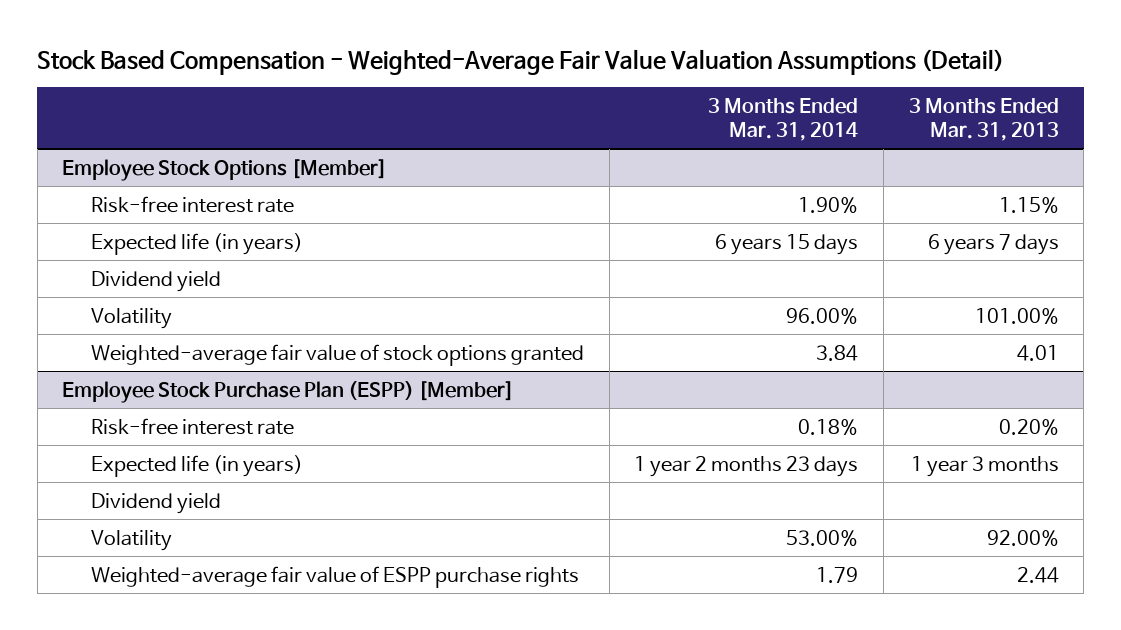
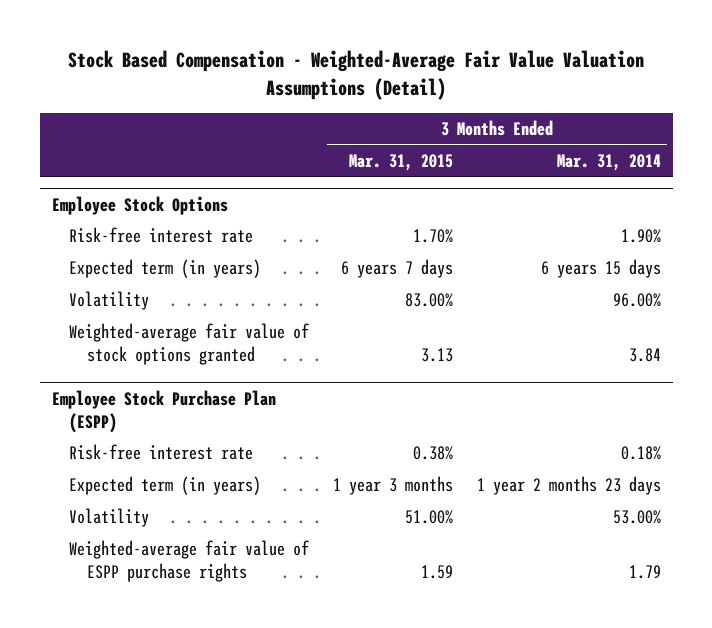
[908,97,1059,141] 3 Months Ended Mar. 31, 2013 -> none
none -> [348,153,453,171] Mar. 31, 2015
[62,158,388,181] Employee Stock Options [Member] -> [51,195,228,215] Employee Stock Options
[91,270,222,292] Dividend yield -> none
[91,232,304,255] Expected life (in years) -> [69,259,262,279] Expected term (in years)
[62,380,515,403] Employee Stock Purchase Plan (ESPP) [Member] -> [51,389,276,433] Employee Stock Purchase Plan (ESPP)
[91,492,222,514] Dividend yield -> none
[91,454,304,477] Expected life (in years) -> [69,476,262,496] Expected term (in years)

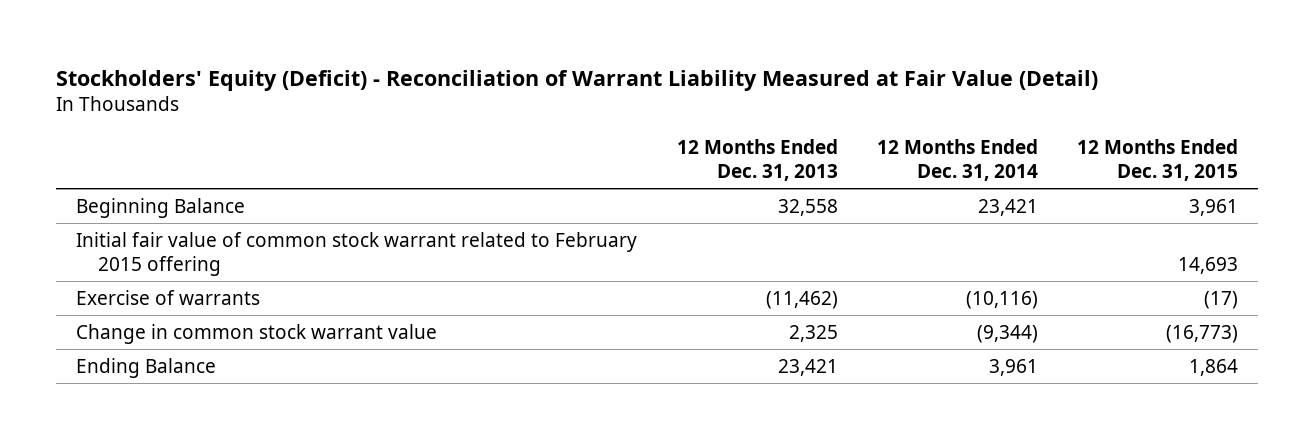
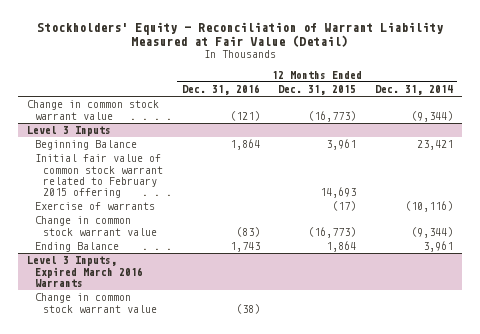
[56,69,1099,91] Stockholders' Equity (Deficit) - Reconciliation of Warrant Liability Measured at Fair Value (Detail) -> [37,22,444,48] Stockholders' Equity - Reconciliation of Warrant Liability Measured at Fair Value (Detail)
[676,138,838,181] 12 Months Ended Dec. 31, 2013 -> none
none -> [181,84,260,96] Dec. 31, 2016
none -> [27,100,160,120] Change in common stock warrant value
none -> [27,126,112,137] Level 3 Inputs
none -> [27,256,144,287] Level 3 Inputs, Expired March 2016 Warrants
none -> [35,293,158,313] Change in common stock warrant value

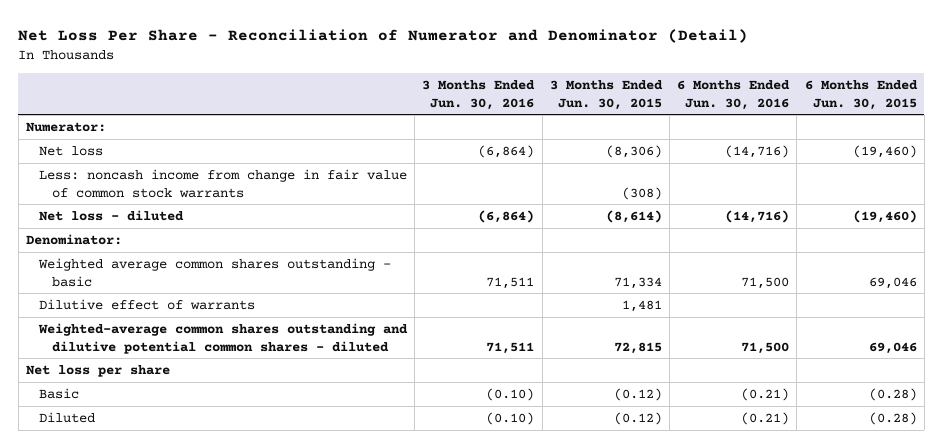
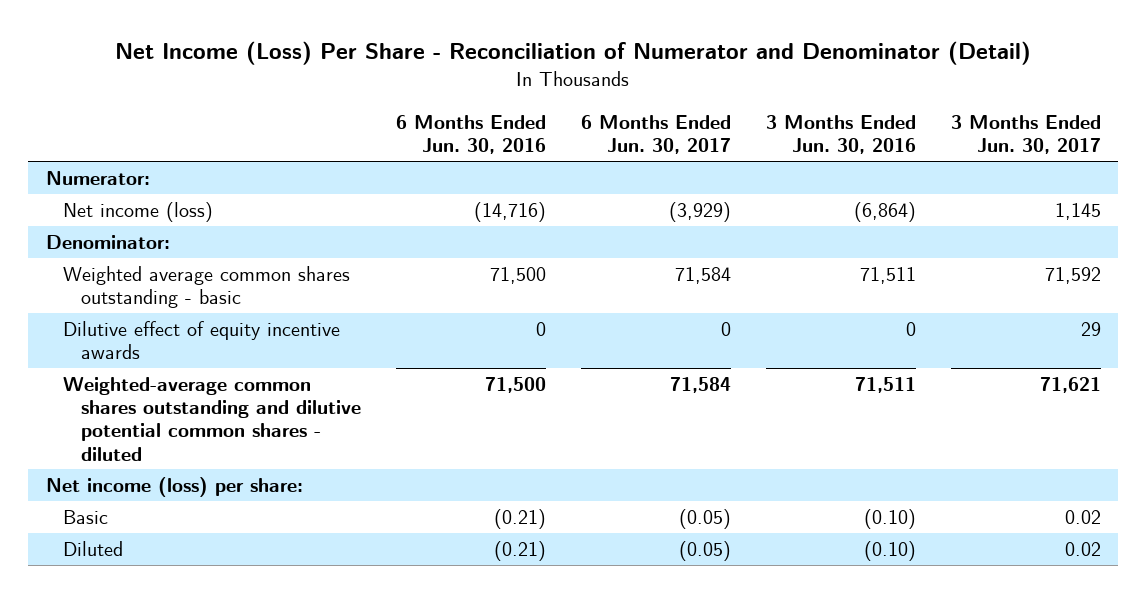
[18,28,749,43] Net Loss Per Share - Reconciliation of Numerator and Denominator (Detail) -> [115,41,1032,66] Net Income (Loss) Per Share - Reconciliation of Numerator and Denominator (Detail)
[549,79,663,110] 3 Months Ended Jun. 30, 2015 -> none
[804,79,918,110] 6 Months Ended Jun. 30, 2015 -> none
none -> [581,115,732,155] 6 Months Ended Jun. 30, 2017
none -> [950,115,1101,155] 3 Months Ended Jun. 30, 2017
[39,168,408,198] Less: noncash income from change in fair value of common stock warrants -> none
[39,209,185,221] Net loss - diluted -> none
[39,145,104,156] Net loss -> [63,201,214,222] Net income (loss)
[39,298,256,310] Dilutive effect of warrants -> none
none -> [63,320,341,360] Dilutive effect of equity incentive awards
[25,364,170,377] Net loss per share -> [45,476,303,497] Net income (loss) per share:

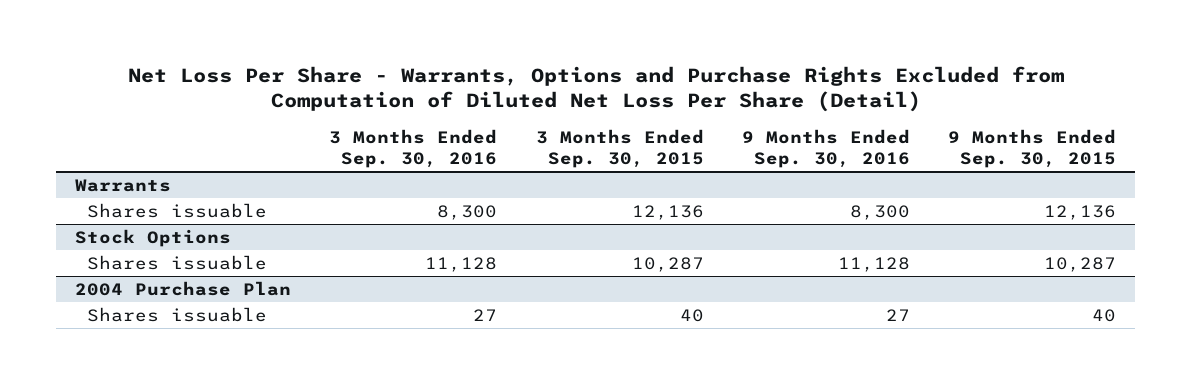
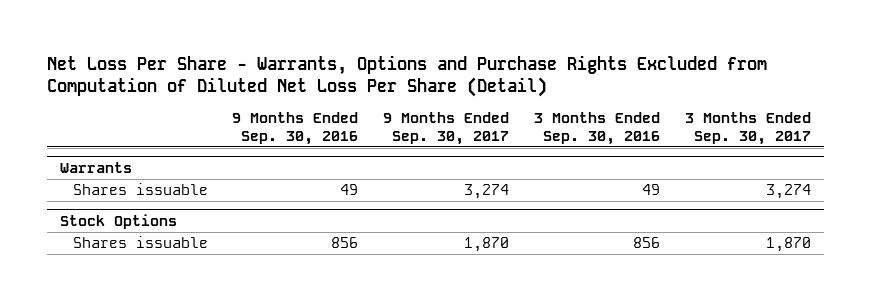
[535,129,704,169] 3 Months Ended Sep. 30, 2015 -> none
[948,129,1117,169] 9 Months Ended Sep. 30, 2015 -> none
none -> [383,111,510,145] 9 Months Ended Sep. 30, 2017
none -> [685,111,812,145] 3 Months Ended Sep. 30, 2017
[437,205,498,221] 8,300 -> [642,184,661,196] 49
[849,205,910,221] 8,300 -> [340,184,359,196] 49
[74,281,291,297] 2004 Purchase Plan -> none
[86,307,267,323] Shares issuable -> none
[425,257,498,273] 11,128 -> [633,237,661,249] 856
[837,257,910,273] 11,128 -> [331,237,359,249] 856

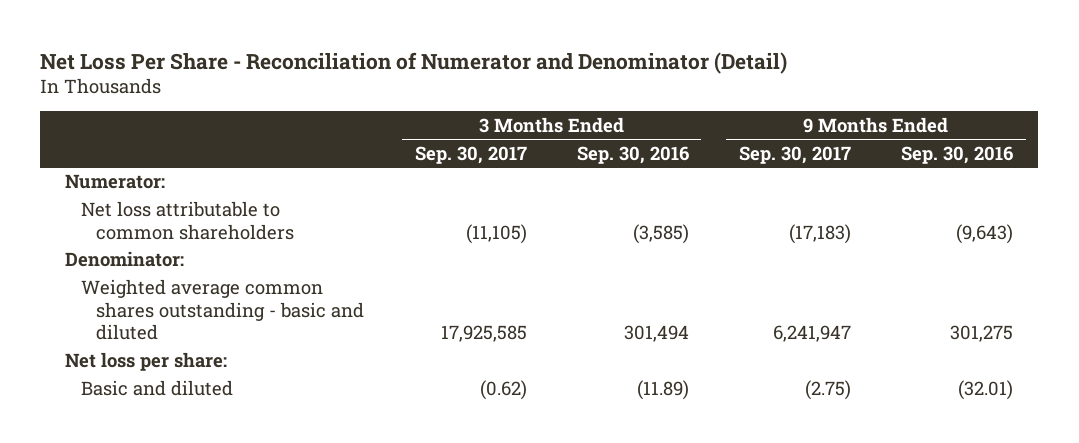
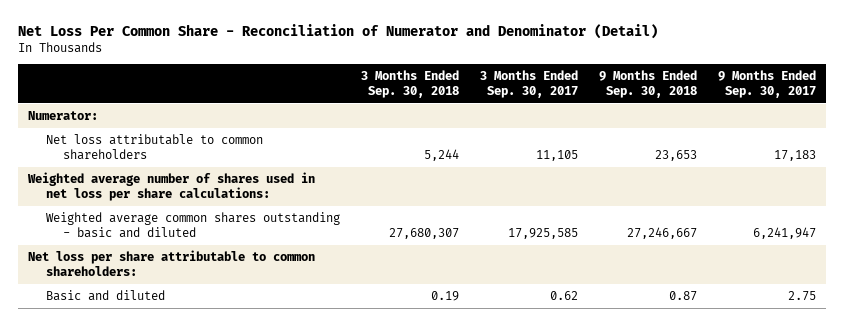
[40,51,788,74] Net Loss Per Share - Reconciliation of Numerator and Denominator (Detail) -> [17,24,658,40] Net Loss Per Common Share - Reconciliation of Numerator and Denominator (Detail)
[576,145,689,164] Sep. 30, 2016 -> none
[901,145,1014,164] Sep. 30, 2016 -> none
none -> [360,69,459,99] 3 Months Ended Sep. 30, 2018
none -> [598,69,697,99] 9 Months Ended Sep. 30, 2018
[465,223,527,244] (11,105) -> [535,150,578,162] 11,105
[789,223,852,244] (17,183) -> [773,150,816,162] 17,183
[65,251,185,268] Denominator: -> [27,171,316,202] Weighted average number of shares used in net loss per share calculations:
[65,352,228,372] Net loss per share: -> [28,249,316,277] Net loss per share attributable to common shareholders:
[479,380,527,401] (0.62) -> [549,290,578,300] 0.62
[805,380,852,401] (2.75) -> [787,290,816,301] 2.75

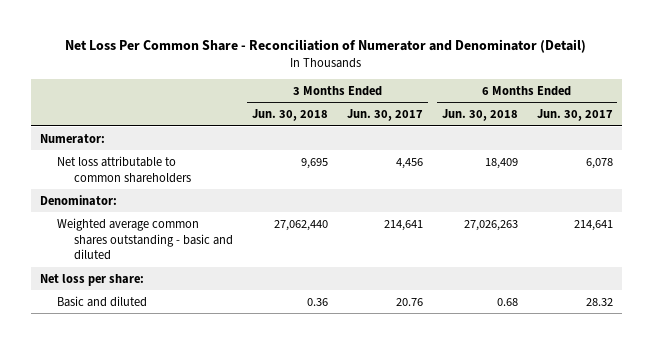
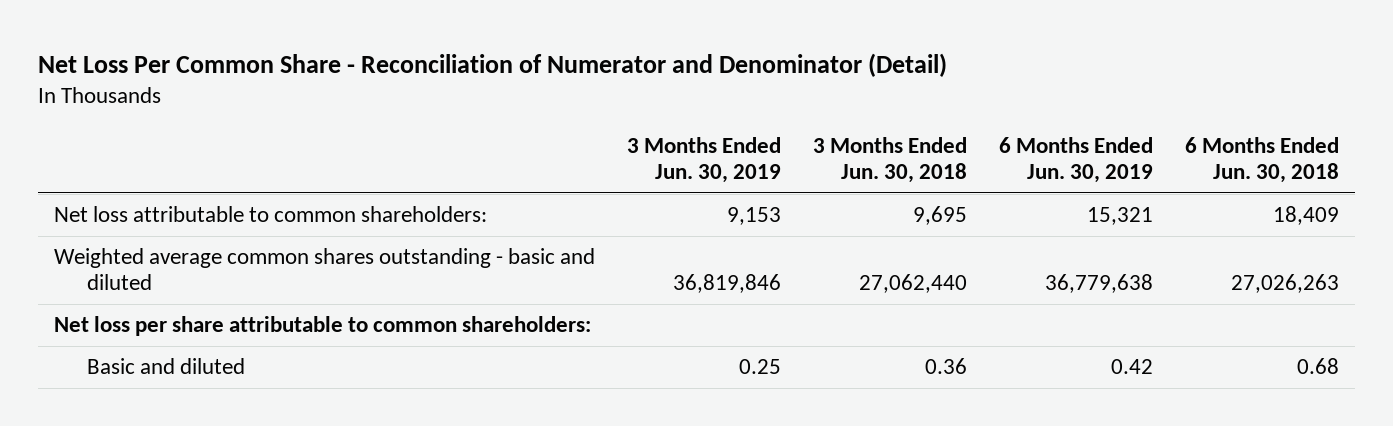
[346,108,423,121] Jun. 30, 2017 -> none
[536,108,613,121] Jun. 30, 2017 -> none
none -> [627,137,782,184] 3 Months Ended Jun. 30, 2019
none -> [999,137,1154,184] 6 Months Ended Jun. 30, 2019
[40,133,106,144] Numerator: -> none
[40,194,118,206] Denominator: -> none
[57,155,192,183] Net loss attributable to common shareholders -> [54,206,488,223] Net loss attributable to common shareholders:
[40,273,145,286] Net loss per share: -> [54,316,592,337] Net loss per share attributable to common shareholders:

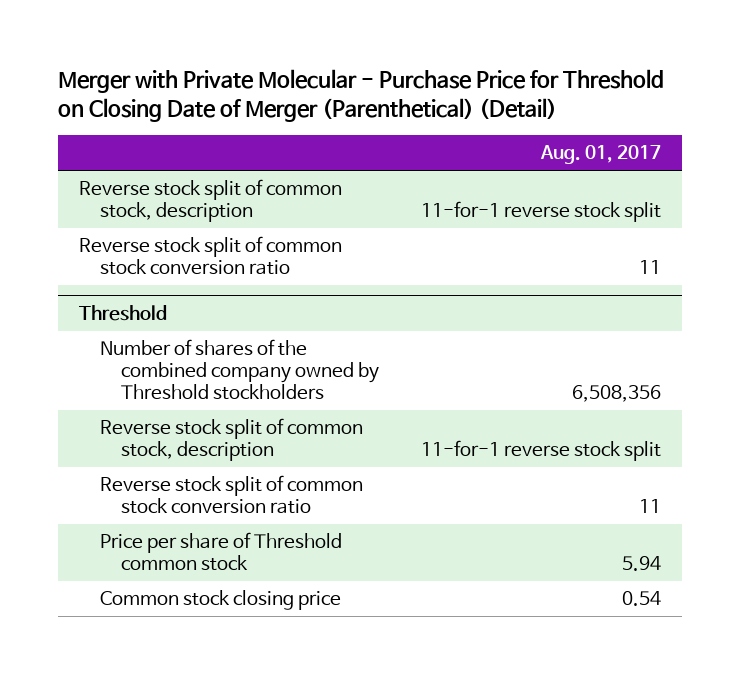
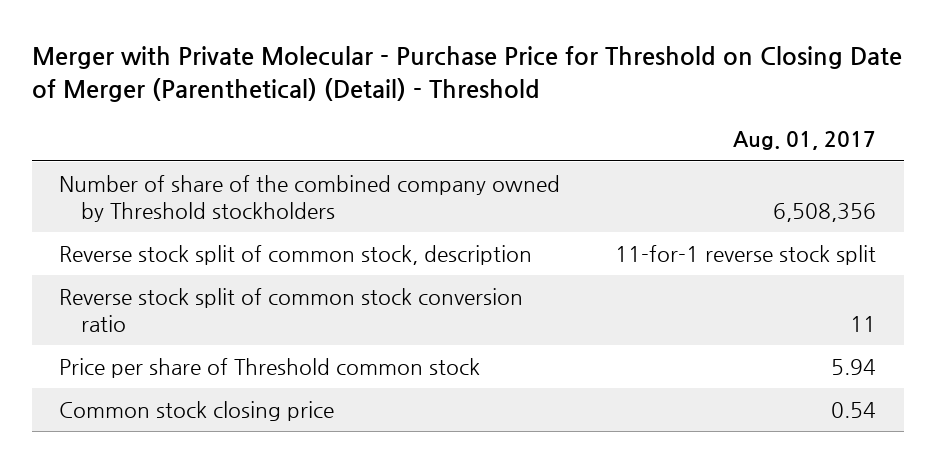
[57,68,664,123] Merger with Private Molecular - Purchase Price for Threshold on Closing Date of Merger (Parenthetical) (Detail) -> [31,46,902,102] Merger with Private Molecular - Purchase Price for Threshold on Closing Date of Merger (Parenthetical) (Detail) - Threshold
[78,179,342,223] Reverse stock split of common stock, description -> none
[78,236,342,276] Reverse stock split of common stock conversion ratio -> none
[78,305,167,322] Threshold -> none
[99,339,380,401] Number of shares of the combined company owned by Threshold stockholders -> [59,174,561,222] Number of share of the combined company owned by Threshold stockholders

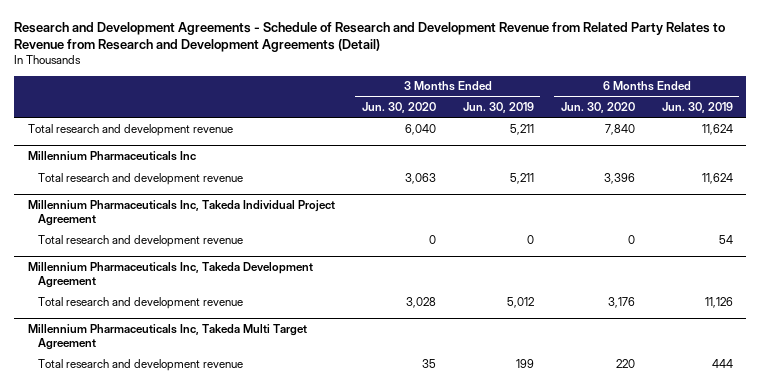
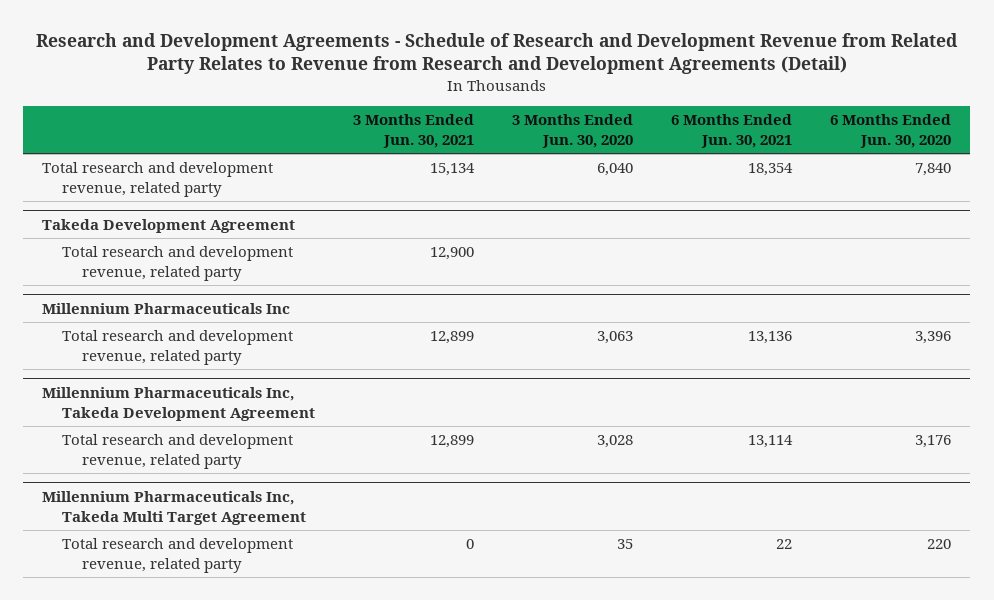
[462,102,534,114] Jun. 30, 2019 -> none
[661,102,733,114] Jun. 30, 2019 -> none
none -> [353,114,475,148] 3 Months Ended Jun. 30, 2021
none -> [671,114,793,148] 6 Months Ended Jun. 30, 2021
[27,123,233,136] Total research and development revenue -> [42,162,274,197] Total research and development revenue, related party
none -> [42,219,296,234] Takeda Development Agreement
none -> [62,246,294,281] Total research and development revenue, related party
[27,200,335,226] Millennium Pharmaceuticals Inc, Takeda Individual Project Agreement -> none
[38,234,244,247] Total research and development revenue -> none
[38,172,244,185] Total research and development revenue -> [62,330,294,365] Total research and development revenue, related party
[38,296,244,309] Total research and development revenue -> [62,434,294,469] Total research and development revenue, related party
[38,358,244,371] Total research and development revenue -> [62,538,294,573] Total research and development revenue, related party

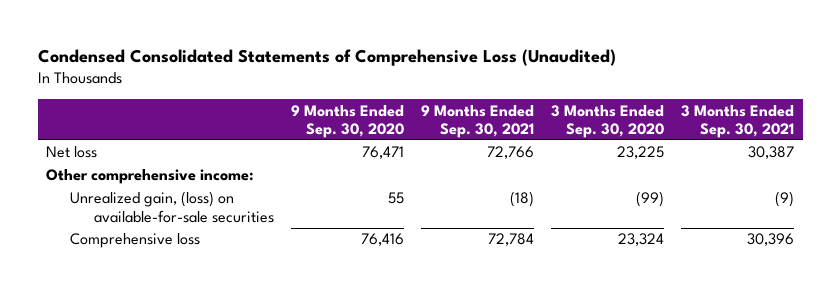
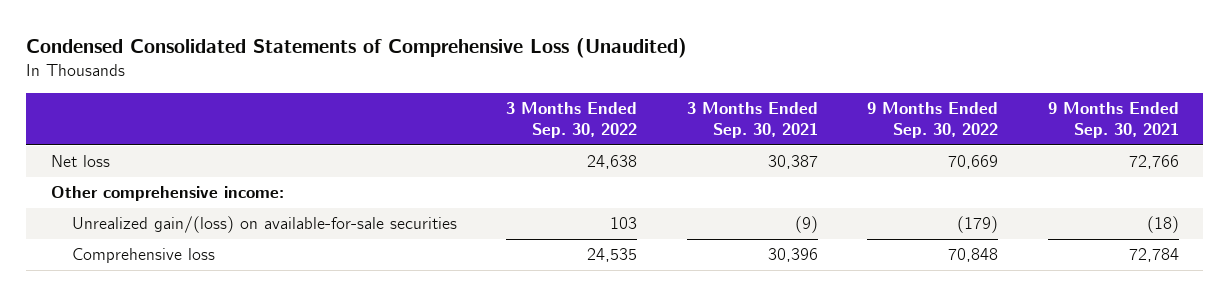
[290,104,404,138] 9 Months Ended Sep. 30, 2020 -> none
[550,104,664,138] 3 Months Ended Sep. 30, 2020 -> none
none -> [506,101,638,138] 3 Months Ended Sep. 30, 2022
none -> [867,101,999,138] 9 Months Ended Sep. 30, 2022
[69,191,274,223] Unrealized gain, (loss) on available-for-sale securities -> [71,216,457,234] Unrealized gain/(loss) on available-for-sale securities

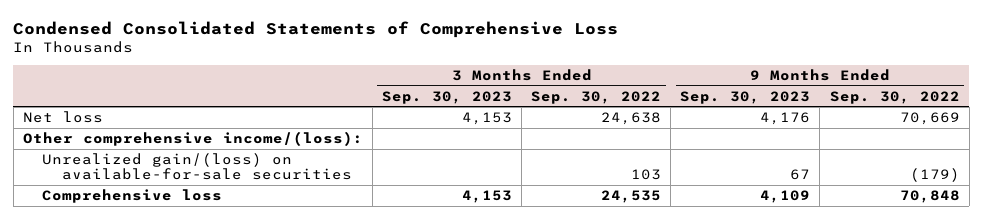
[26,37,688,58] Condensed Consolidated Statements of Comprehensive Loss (Unaudited) -> [13,20,619,38] Condensed Consolidated Statements of Comprehensive Loss
[686,101,818,138] 3 Months Ended Sep. 30, 2021 -> none
[1047,101,1179,138] 9 Months Ended Sep. 30, 2021 -> none
none -> [382,90,513,104] Sep. 30, 2023
none -> [680,90,811,104] Sep. 30, 2023
[51,186,285,202] Other comprehensive income: -> [22,130,363,146] Other comprehensive income/(loss):

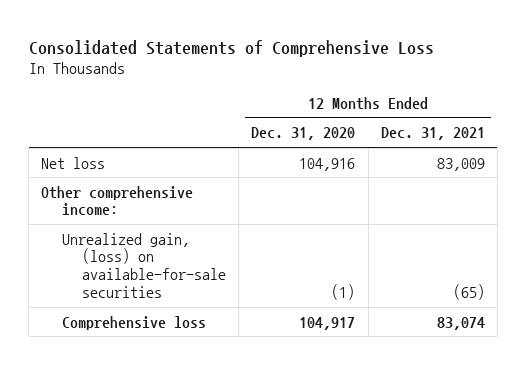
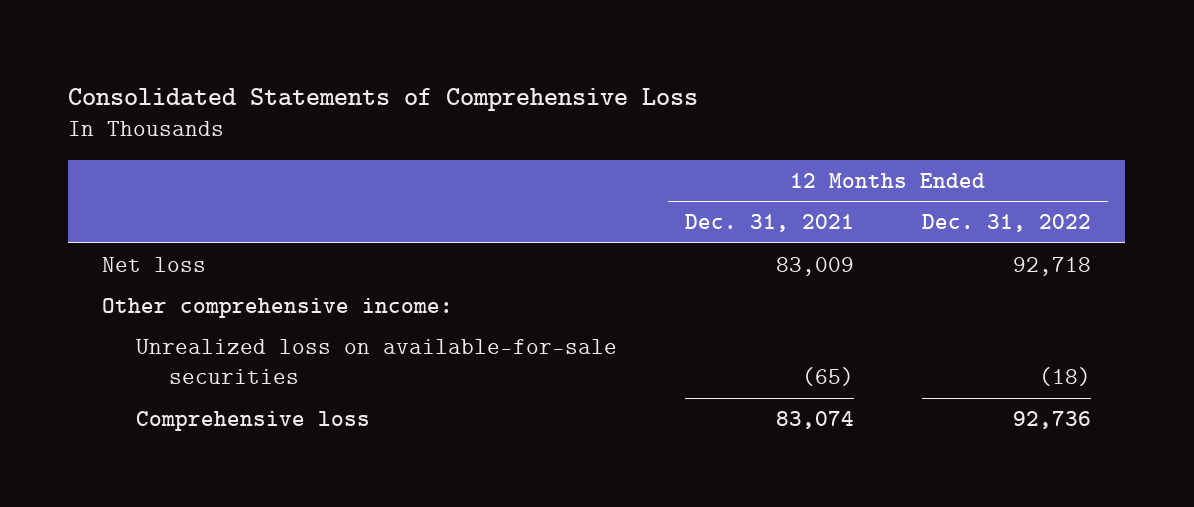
[251,127,356,141] Dec. 31, 2020 -> none
none -> [922,213,1092,232] Dec. 31, 2022
[61,232,227,298] Unrealized gain, (loss) on available-for-sale securities -> [135,338,617,385] Unrealized loss on available-for-sale securities

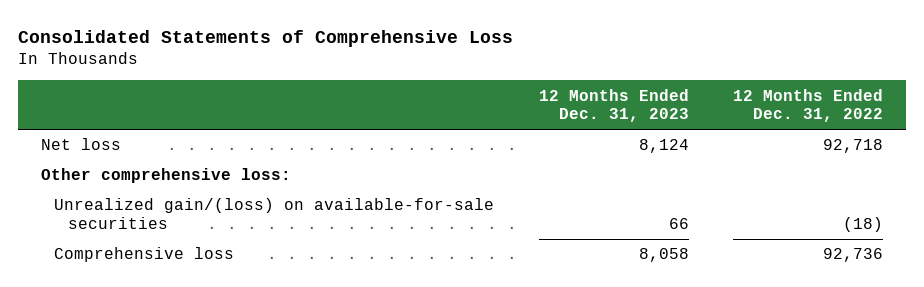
[684,213,854,232] Dec. 31, 2021 -> none
none -> [538,88,689,123] 12 Months Ended Dec. 31, 2023
[102,297,454,318] Other comprehensive income: -> [40,168,291,184] Other comprehensive loss:
[135,338,617,385] Unrealized loss on available-for-sale securities -> [54,198,495,230] Unrealized gain/(loss) on available-for-sale securities

